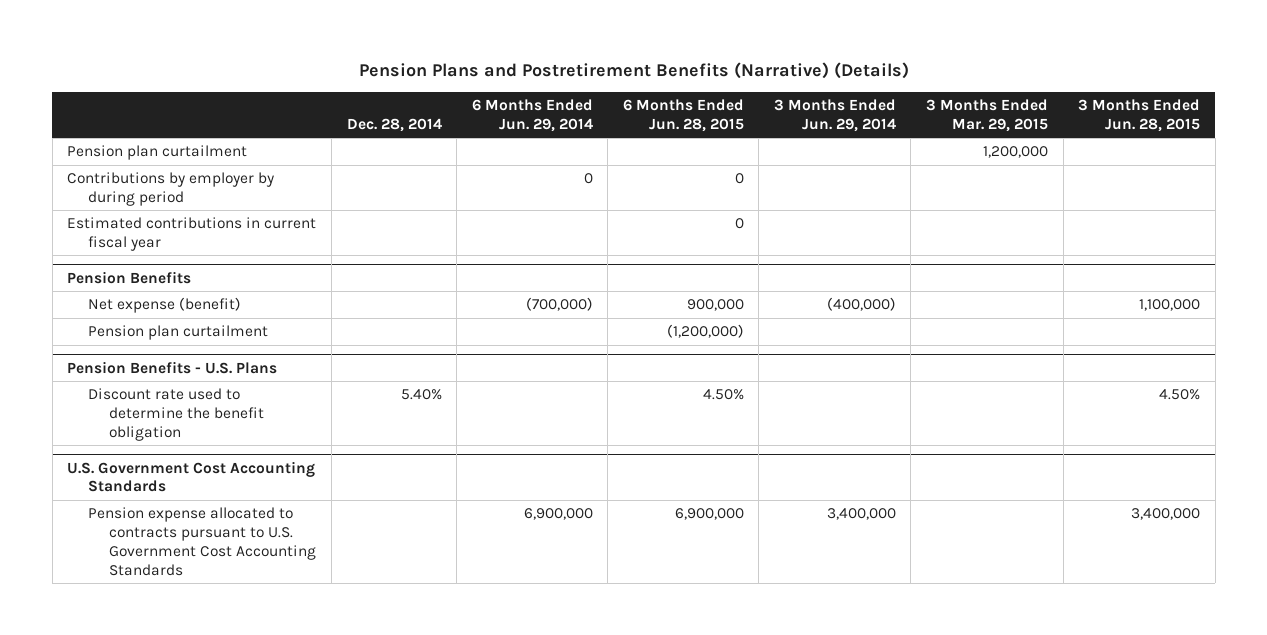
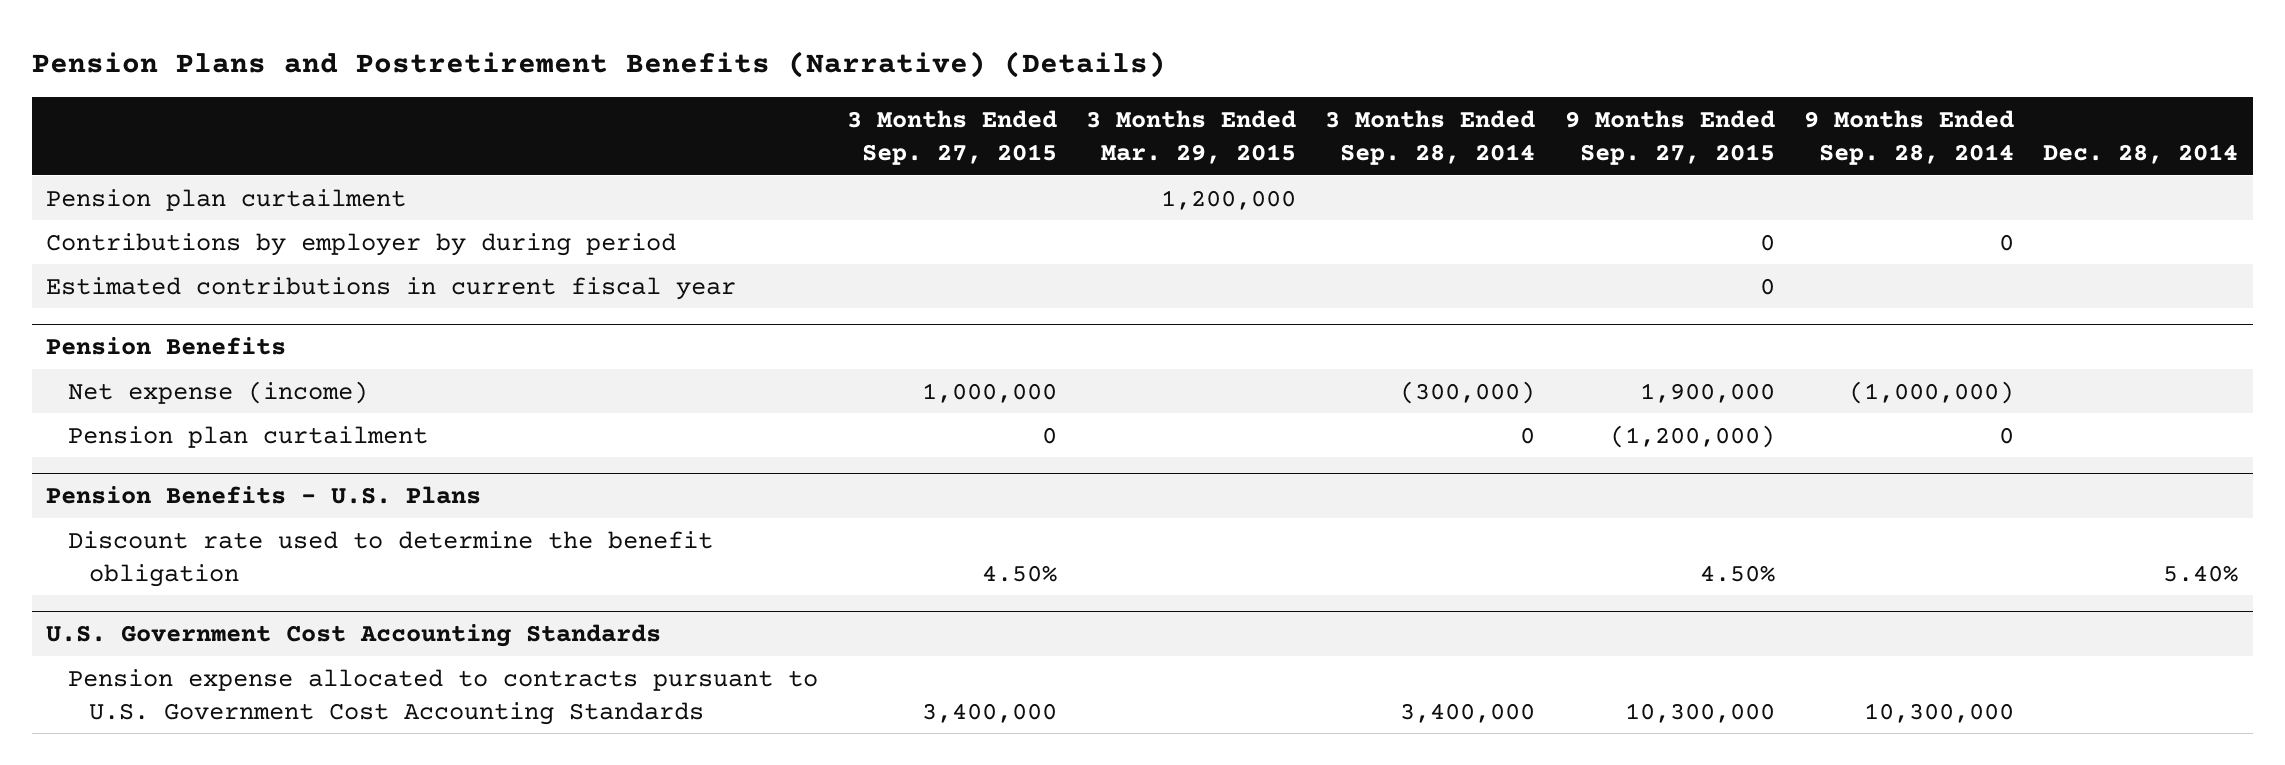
[471,99,593,132] 6 Months Ended Jun. 29, 2014 -> none
[622,99,744,132] 6 Months Ended Jun. 28, 2015 -> none
[773,99,896,132] 3 Months Ended Jun. 29, 2014 -> none
[1078,99,1201,132] 3 Months Ended Jun. 28, 2015 -> none
none -> [846,109,1057,166] 3 Months Ended Sep. 27, 2015
none -> [1325,109,1536,166] 3 Months Ended Sep. 28, 2014
none -> [1564,109,1775,166] 9 Months Ended Sep. 27, 2015
none -> [1804,109,2015,166] 9 Months Ended Sep. 28, 2014
[88,297,242,314] Net expense (benefit) -> [67,380,368,404] Net expense (income)

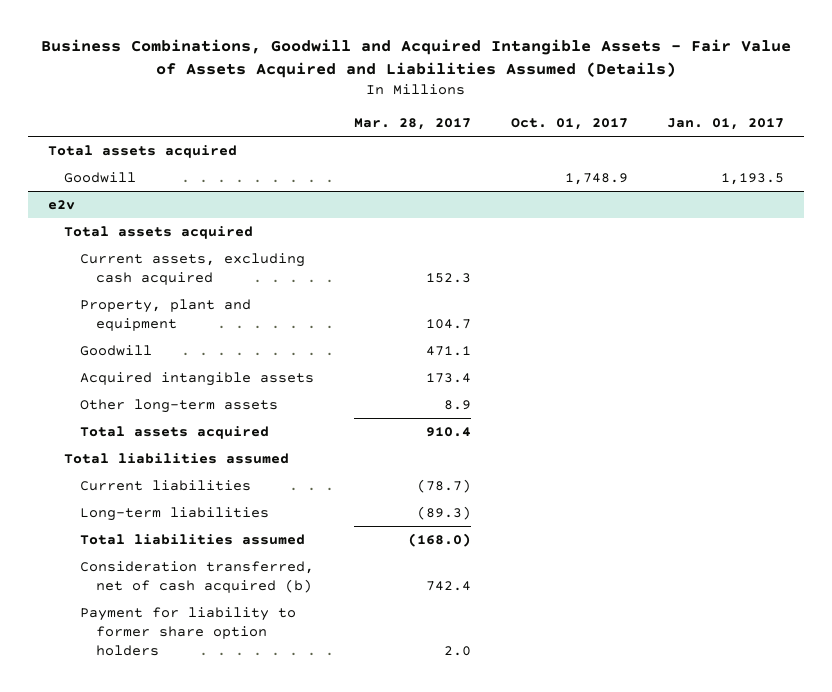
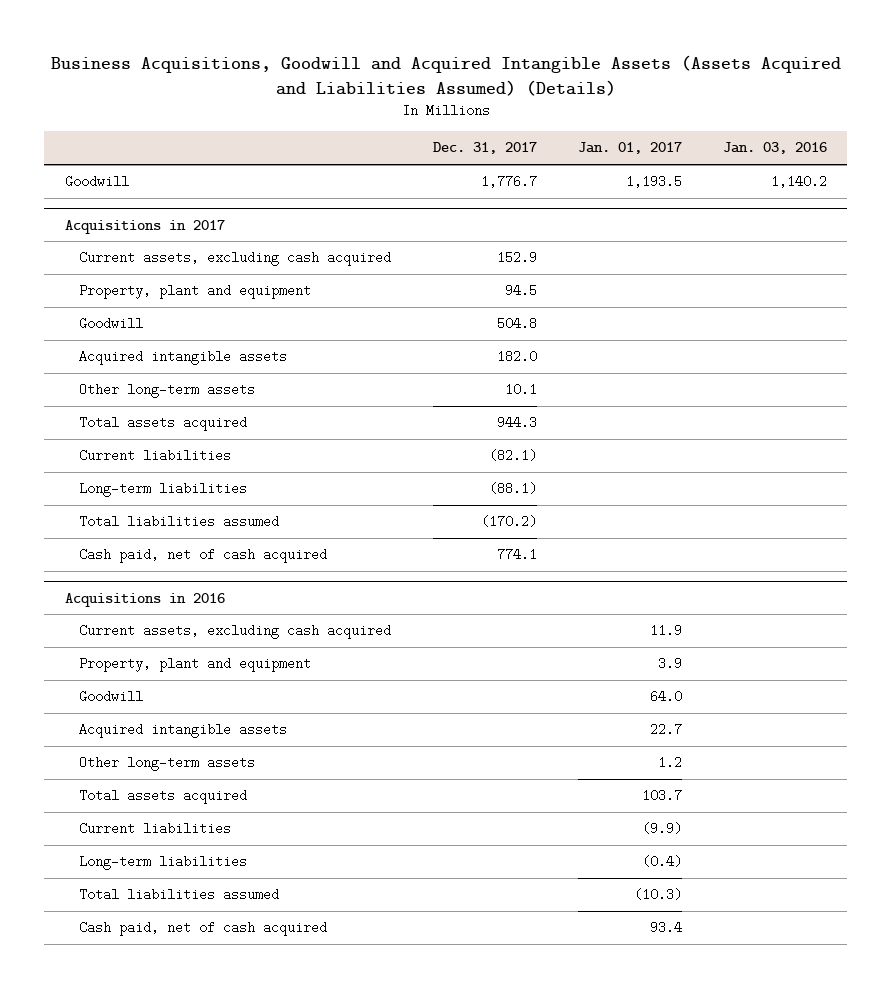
[41,39,792,79] Business Combinations, Goodwill and Acquired Intangible Assets - Fair Value of Assets Acquired and Liabilities Assumed (Details) -> [50,55,841,96] Business Acquisitions, Goodwill and Acquired Intangible Assets (Assets Acquired and Liabilities Assumed) (Details)
[353,118,471,131] Mar. 28, 2017 -> none
[510,118,628,131] Oct. 01, 2017 -> none
none -> [432,142,537,155] Dec. 31, 2017
none -> [722,142,827,155] Jan. 03, 2016
[47,144,237,158] Total assets acquired -> none
[47,199,75,210] e2v -> none
[63,225,253,239] Total assets acquired -> none
[80,252,306,286] Current assets, excluding cash acquired -> none
[80,298,252,332] Property, plant and equipment -> none
[80,344,153,356] Goodwill -> none
[80,371,315,386] Acquired intangible assets -> none
[80,398,279,413] Other long-term assets -> none
[80,425,270,439] Total assets acquired -> none
[63,452,289,464] Total liabilities assumed -> none
[80,479,252,491] Current liabilities -> none
[80,506,270,521] Long-term liabilities -> none
[80,533,306,545] Total liabilities assumed -> none
[80,560,315,594] Consideration transferred, net of cash acquired (b) -> none
[80,606,297,657] Payment for liability to former share option holders -> none
none -> [64,219,225,234] Acquisitions in 2017
none -> [79,251,392,267] Current assets, excluding cash acquired
none -> [79,284,312,300] Property, plant and equipment
none -> [79,317,144,331] Goodwill
none -> [79,350,288,366] Acquired intangible assets
none -> [79,383,256,399] Other long-term assets
none -> [79,416,248,432] Total assets acquired
none -> [79,449,232,463] Current liabilities
none -> [79,482,248,498] Long-term liabilities
none -> [79,515,280,529] Total liabilities assumed
none -> [79,548,328,564] Cash paid, net of cash acquired
none -> [64,592,225,607] Acquisitions in 2016
none -> [79,624,392,640] Current assets, excluding cash acquired
none -> [79,657,312,673] Property, plant and equipment
none -> [79,690,144,704] Goodwill
none -> [79,723,288,739] Acquired intangible assets
none -> [79,756,256,772] Other long-term assets
none -> [79,789,248,805] Total assets acquired
none -> [79,822,232,836] Current liabilities
none -> [79,855,248,871] Long-term liabilities
none -> [79,888,280,902] Total liabilities assumed
none -> [79,921,328,937] Cash paid, net of cash acquired

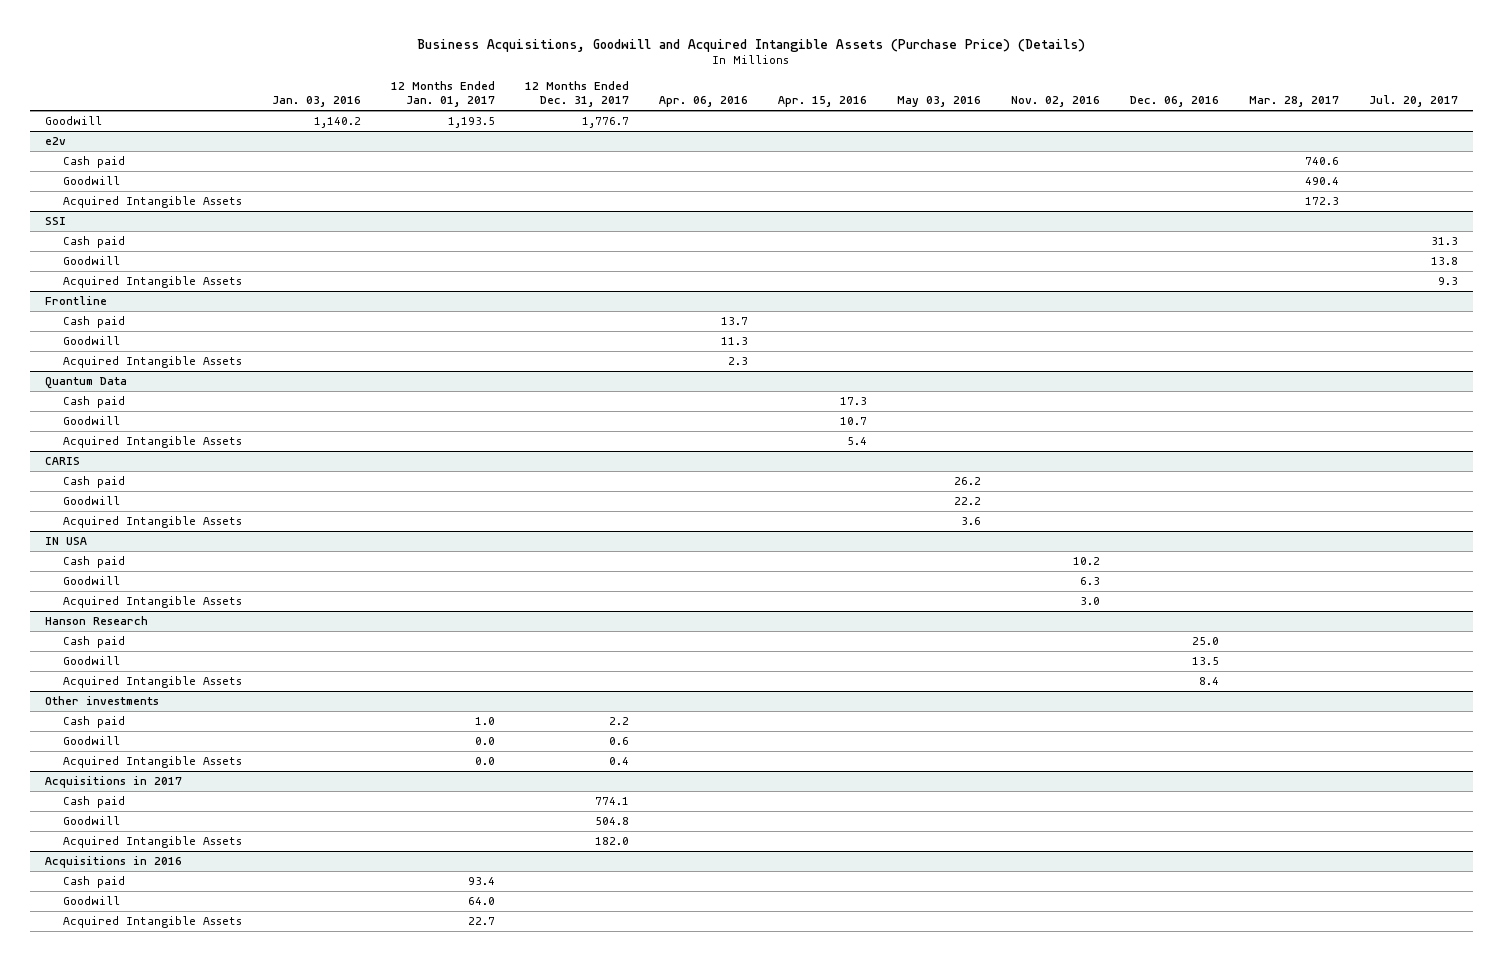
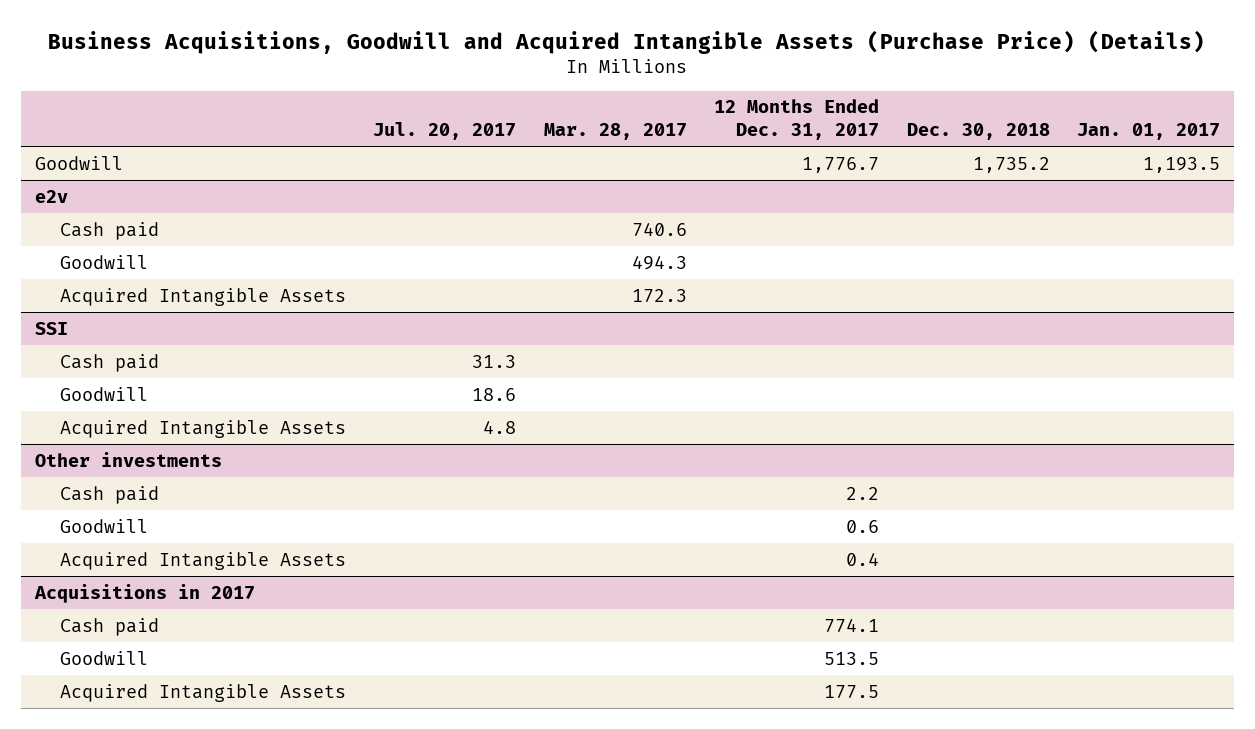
[271,96,361,108] Jan. 03, 2016 -> none
[390,81,495,108] 12 Months Ended Jan. 01, 2017 -> none
[658,96,748,108] Apr. 06, 2016 -> none
[777,96,867,108] Apr. 15, 2016 -> none
[896,96,981,108] May 03, 2016 -> none
[1010,96,1100,108] Nov. 02, 2016 -> none
[1129,96,1219,108] Dec. 06, 2016 -> none
none -> [906,123,1050,141] Dec. 30, 2018
none -> [1076,123,1220,141] Jan. 01, 2017
[1304,177,1339,186] 490.4 -> [631,255,687,270] 494.3
[45,296,108,306] Frontline -> none
[62,316,125,329] Cash paid -> none
[62,336,120,346] Goodwill -> none
[62,356,242,369] Acquired Intangible Assets -> none
[45,377,128,390] Quantum Data -> none
[62,396,125,409] Cash paid -> none
[62,416,120,426] Goodwill -> none
[62,436,242,449] Acquired Intangible Assets -> none
[45,457,81,466] CARIS -> none
[62,476,125,489] Cash paid -> none
[62,496,120,506] Goodwill -> none
[62,516,242,529] Acquired Intangible Assets -> none
[45,537,88,546] IN USA -> none
[62,556,125,569] Cash paid -> none
[62,576,120,586] Goodwill -> none
[62,596,242,609] Acquired Intangible Assets -> none
[45,616,149,626] Hanson Research -> none
[62,636,125,649] Cash paid -> none
[62,656,120,666] Goodwill -> none
[62,676,242,689] Acquired Intangible Assets -> none
[1430,257,1458,266] 13.8 -> [472,387,517,401] 18.6
[1437,277,1458,286] 9.3 -> [483,420,517,434] 4.8
[45,856,183,869] Acquisitions in 2016 -> none
[62,876,125,889] Cash paid -> none
[62,896,120,906] Goodwill -> none
[62,916,242,929] Acquired Intangible Assets -> none
[594,817,629,826] 504.8 -> [824,651,880,665] 513.5
[594,837,629,846] 182.0 -> [824,684,880,698] 177.5

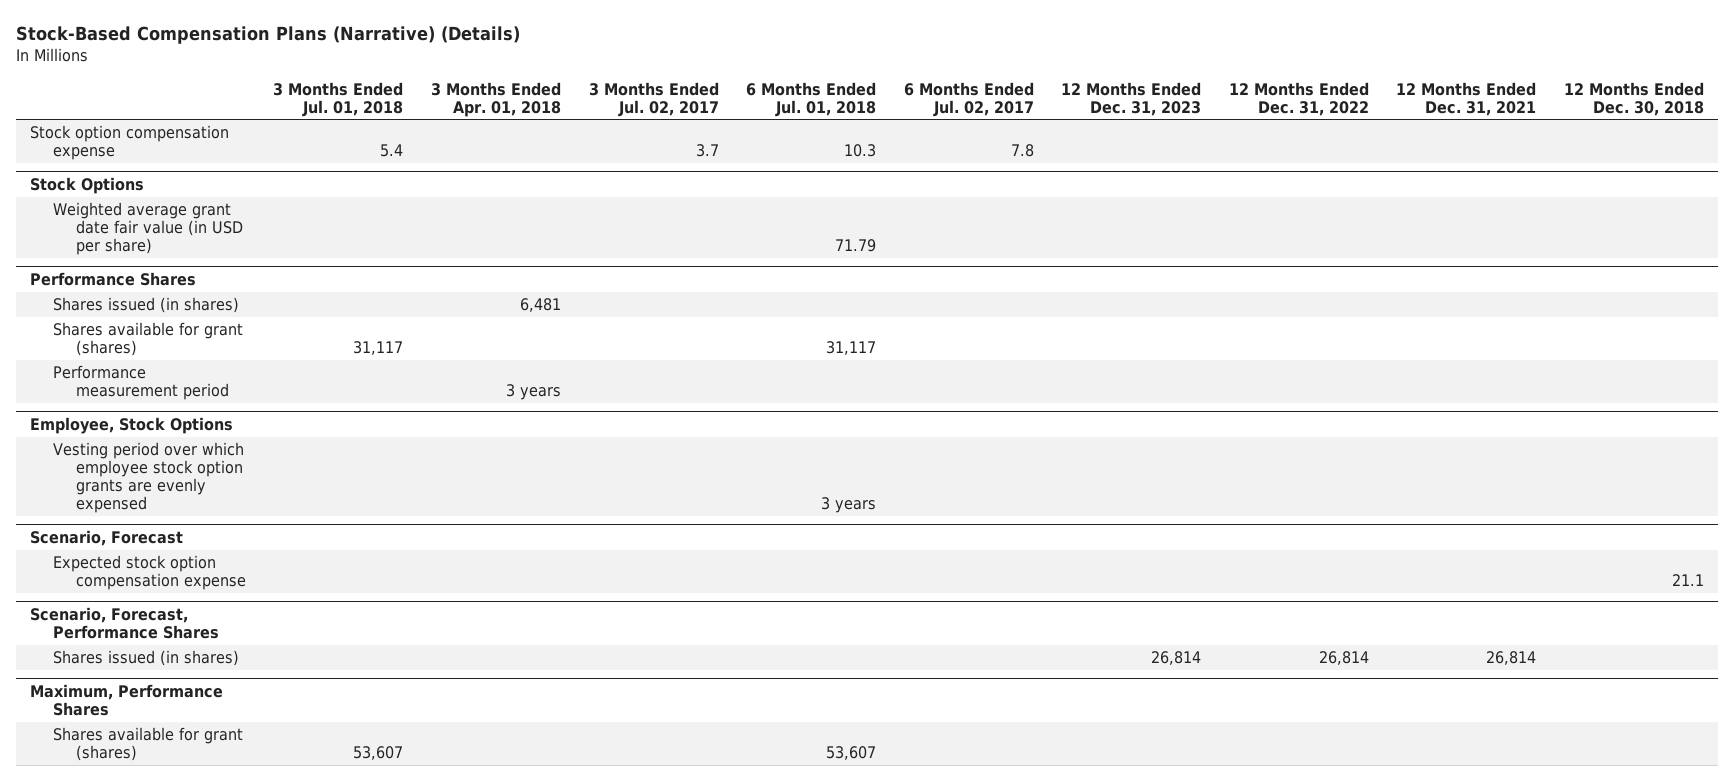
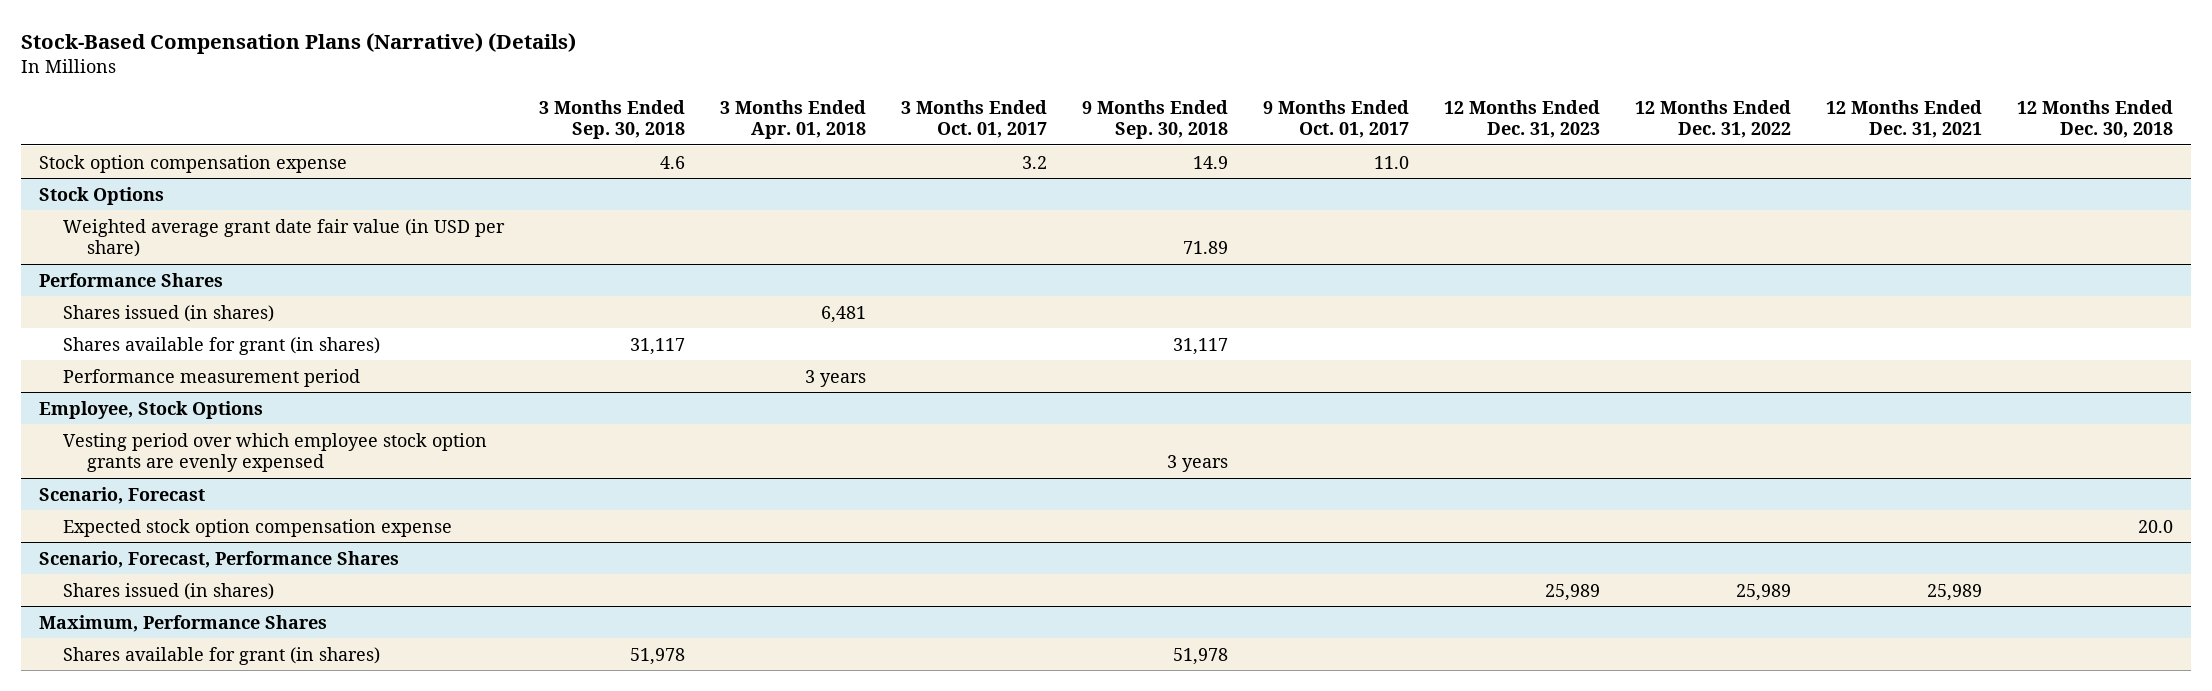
[273,81,404,117] 3 Months Ended Jul. 01, 2018 -> none
[588,81,719,117] 3 Months Ended Jul. 02, 2017 -> none
[746,81,877,117] 6 Months Ended Jul. 01, 2018 -> none
[903,81,1034,117] 6 Months Ended Jul. 02, 2017 -> none
none -> [538,99,685,139] 3 Months Ended Sep. 30, 2018
none -> [900,99,1047,138] 3 Months Ended Oct. 01, 2017
none -> [1081,99,1228,139] 9 Months Ended Sep. 30, 2018
none -> [1262,99,1409,138] 9 Months Ended Oct. 01, 2017
[52,322,243,357] Shares available for grant (shares) -> [62,336,380,355] Shares available for grant (in shares)
[1671,574,1704,587] 21.1 -> [2138,519,2174,533] 20.0
[1151,651,1202,666] 26,814 -> [1544,583,1600,601] 25,989
[1318,651,1369,666] 26,814 -> [1735,583,1791,601] 25,989
[1486,651,1537,666] 26,814 -> [1927,583,1983,601] 25,989
[52,727,243,762] Shares available for grant (shares) -> [62,646,380,665] Shares available for grant (in shares)

